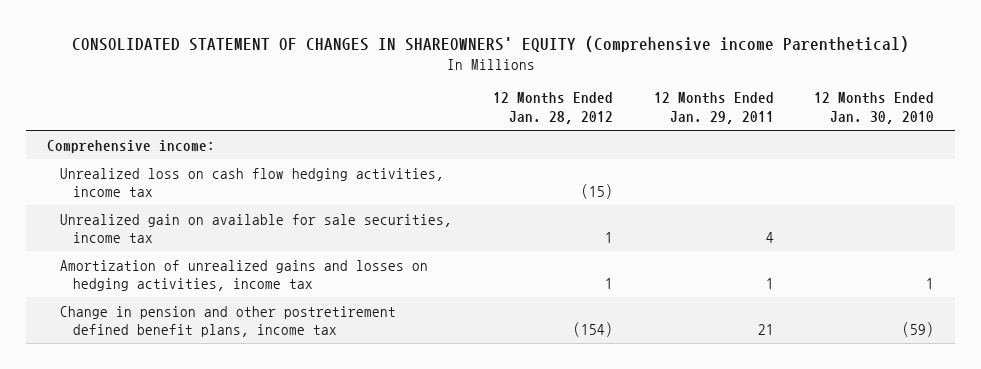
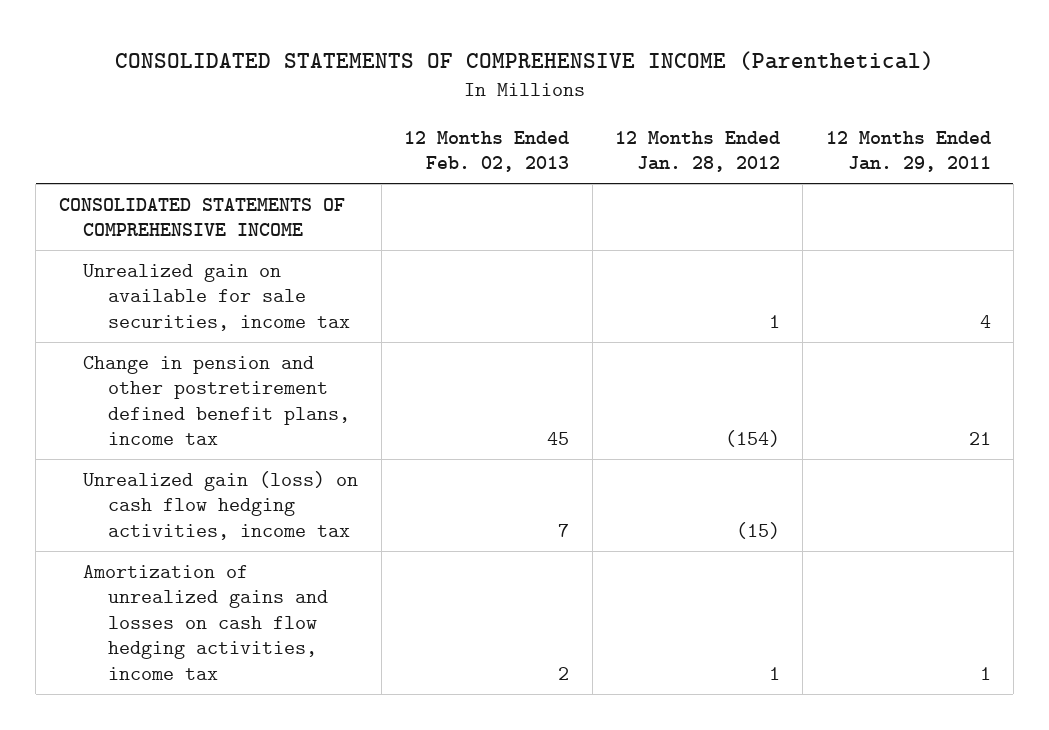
[71,36,909,53] CONSOLIDATED STATEMENT OF CHANGES IN SHAREOWNERS' EQUITY (Comprehensive income Parenthetical) -> [114,51,934,71] CONSOLIDATED STATEMENTS OF COMPREHENSIVE INCOME (Parenthetical)
[814,92,935,124] 12 Months Ended Jan. 30, 2010 -> none
none -> [404,130,570,173] 12 Months Ended Feb. 02, 2013
[46,139,215,153] Comprehensive income: -> none
[59,167,444,198] Unrealized loss on cash flow hedging activities, income tax -> none
none -> [58,197,345,237] CONSOLIDATED STATEMENTS OF COMPREHENSIVE INCOME
[59,259,428,292] Amortization of unrealized gains and losses on hedging activities, income tax -> none
none -> [83,470,359,540] Unrealized gain (loss) on cash flow hedging activities, income tax
none -> [83,564,329,680] Amortization of unrealized gains and losses on cash flow hedging activities, income tax

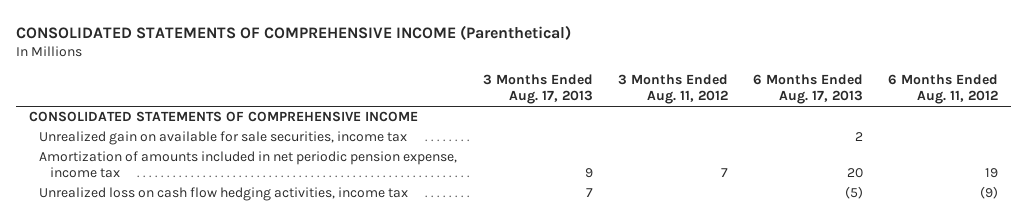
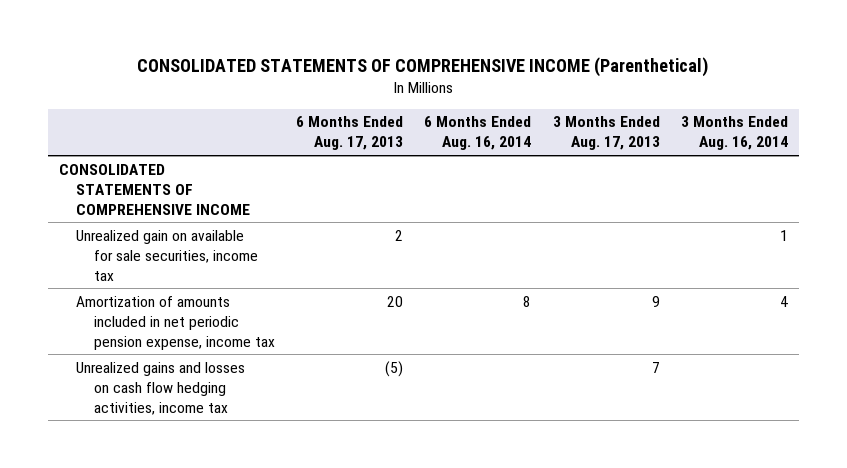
[617,74,728,105] 3 Months Ended Aug. 11, 2012 -> none
[888,74,999,105] 6 Months Ended Aug. 11, 2012 -> none
none -> [424,116,532,151] 6 Months Ended Aug. 16, 2014
none -> [681,116,789,151] 3 Months Ended Aug. 16, 2014
[39,187,409,202] Unrealized loss on cash flow hedging activities, income tax -> [76,361,246,415] Unrealized gains and losses on cash flow hedging activities, income tax

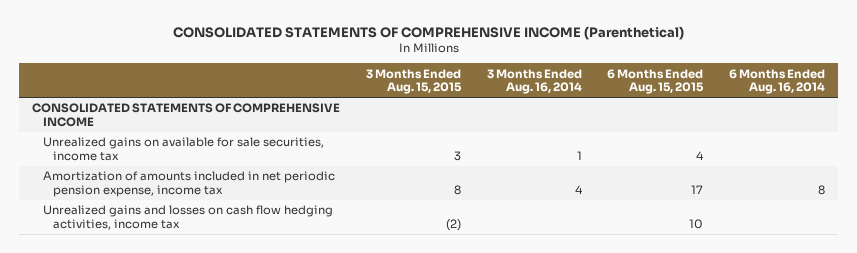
[295,116,403,151] 6 Months Ended Aug. 17, 2013 -> none
[552,116,660,151] 3 Months Ended Aug. 17, 2013 -> none
none -> [365,68,462,95] 3 Months Ended Aug. 15, 2015
none -> [607,68,705,95] 6 Months Ended Aug. 15, 2015
[76,229,258,281] Unrealized gain on available for sale securities, income tax -> [42,137,324,161] Unrealized gains on available for sale securities, income tax

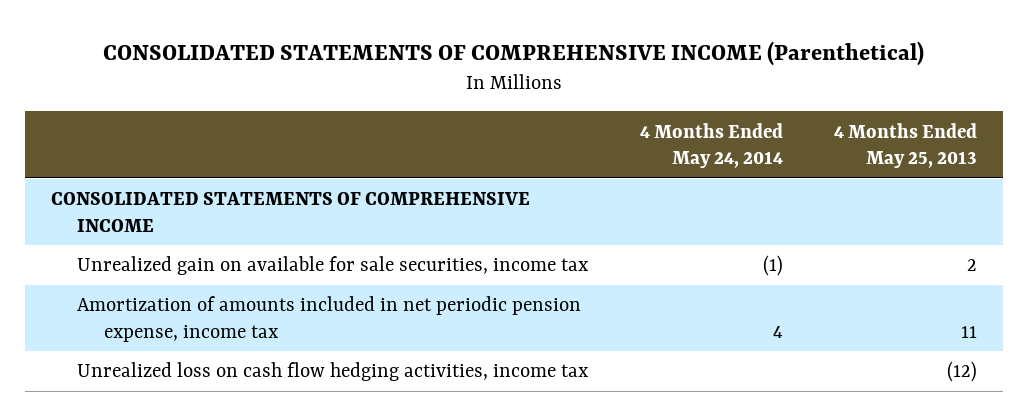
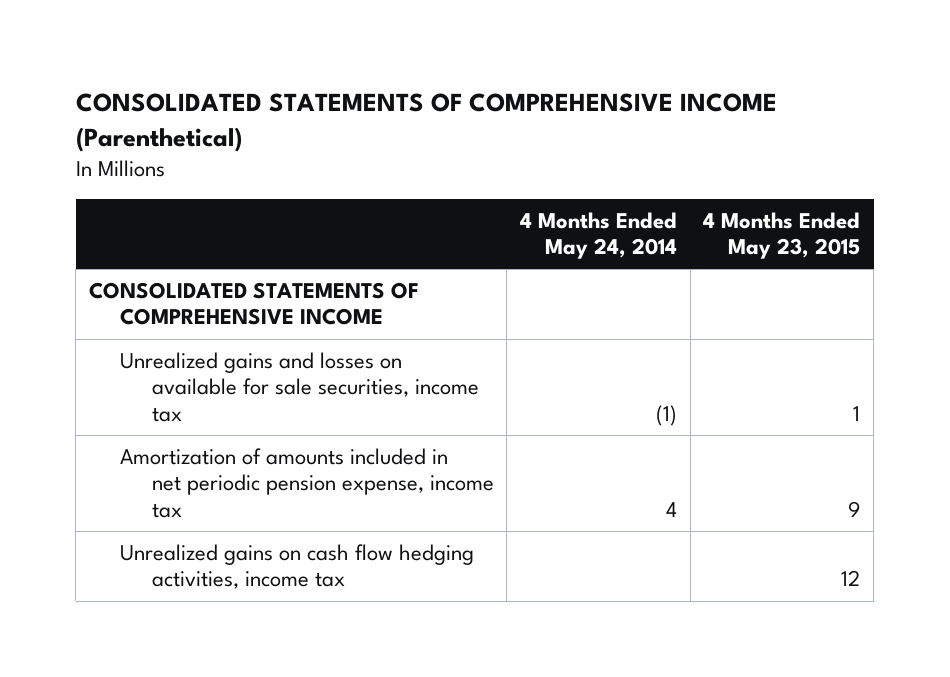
[834,122,978,169] 4 Months Ended May 25, 2013 -> none
none -> [703,211,861,259] 4 Months Ended May 23, 2015
[77,256,589,276] Unrealized gain on available for sale securities, income tax -> [120,352,479,422] Unrealized gains and losses on available for sale securities, income tax
[77,362,589,382] Unrealized loss on cash flow hedging activities, income tax -> [120,544,475,590] Unrealized gains on cash flow hedging activities, income tax

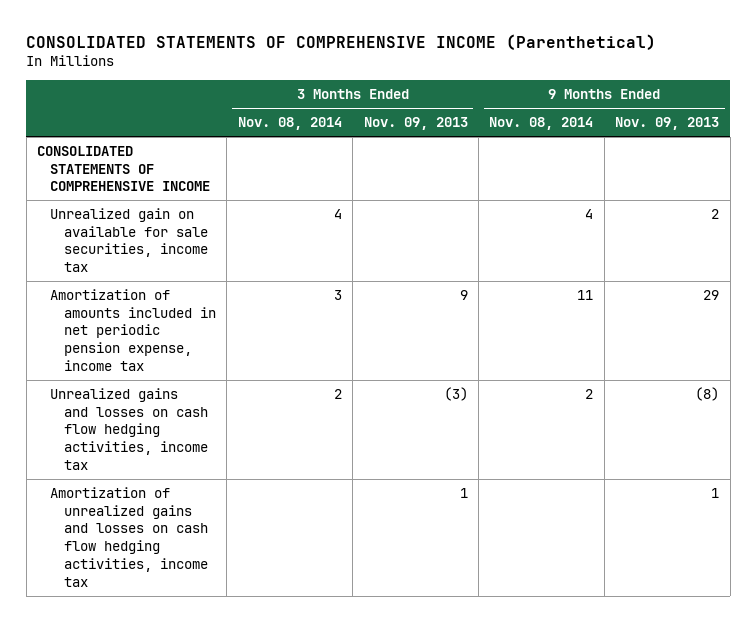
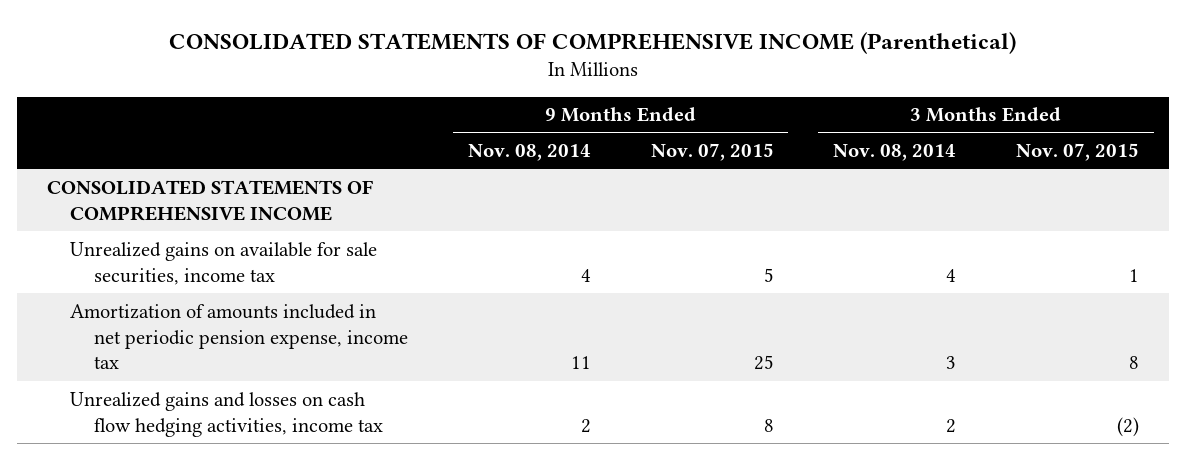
[363,117,468,131] Nov. 09, 2013 -> none
[615,117,720,131] Nov. 09, 2013 -> none
none -> [650,142,774,161] Nov. 07, 2015
none -> [1015,142,1139,161] Nov. 07, 2015
[50,208,208,273] Unrealized gain on available for sale securities, income tax -> [70,241,378,285] Unrealized gains on available for sale securities, income tax
[50,487,208,587] Amortization of unrealized gains and losses on cash flow hedging activities, income tax -> none

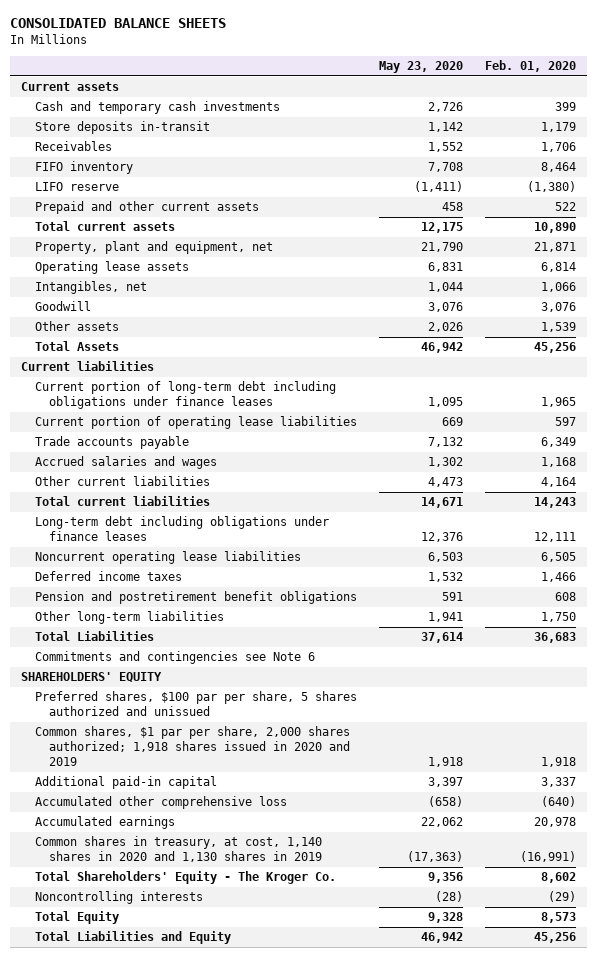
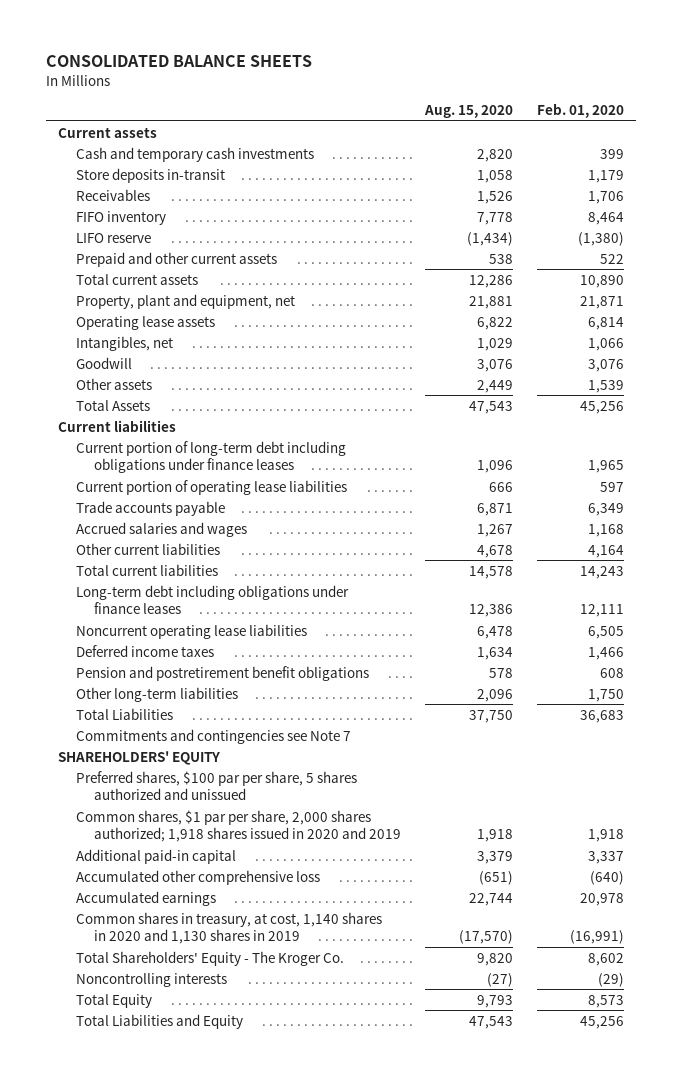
[379,61,464,74] May 23, 2020 -> none
none -> [424,105,514,119] Aug. 15, 2020
[35,651,316,665] Commitments and contingencies see Note 6 -> [76,728,352,744] Commitments and contingencies see Note 7

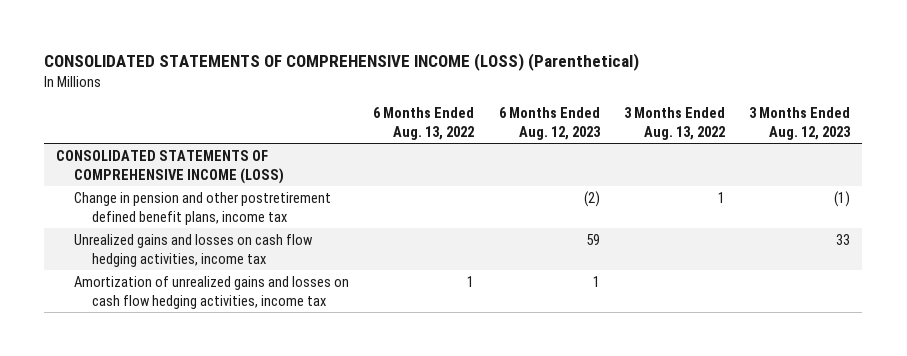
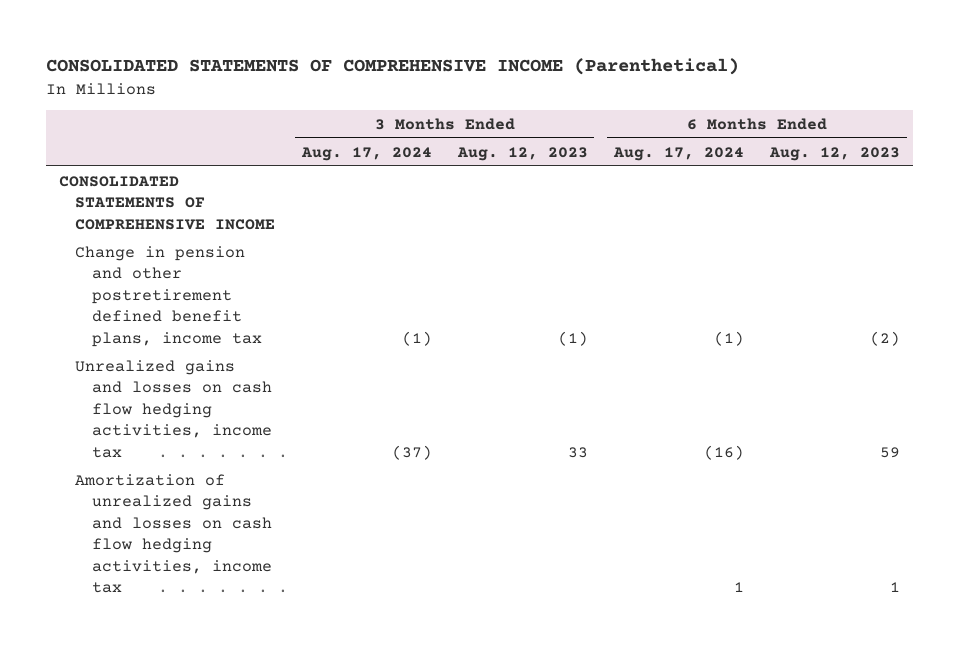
[44,52,640,71] CONSOLIDATED STATEMENTS OF COMPREHENSIVE INCOME (LOSS) (Parenthetical) -> [45,58,739,76] CONSOLIDATED STATEMENTS OF COMPREHENSIVE INCOME (Parenthetical)
[373,106,475,140] 6 Months Ended Aug. 13, 2022 -> none
[623,106,725,140] 3 Months Ended Aug. 13, 2022 -> none
none -> [300,146,432,161] Aug. 17, 2024
none -> [612,146,744,161] Aug. 17, 2024
[56,149,285,184] CONSOLIDATED STATEMENTS OF COMPREHENSIVE INCOME (LOSS) -> [58,175,276,230] CONSOLIDATED STATEMENTS OF COMPREHENSIVE INCOME

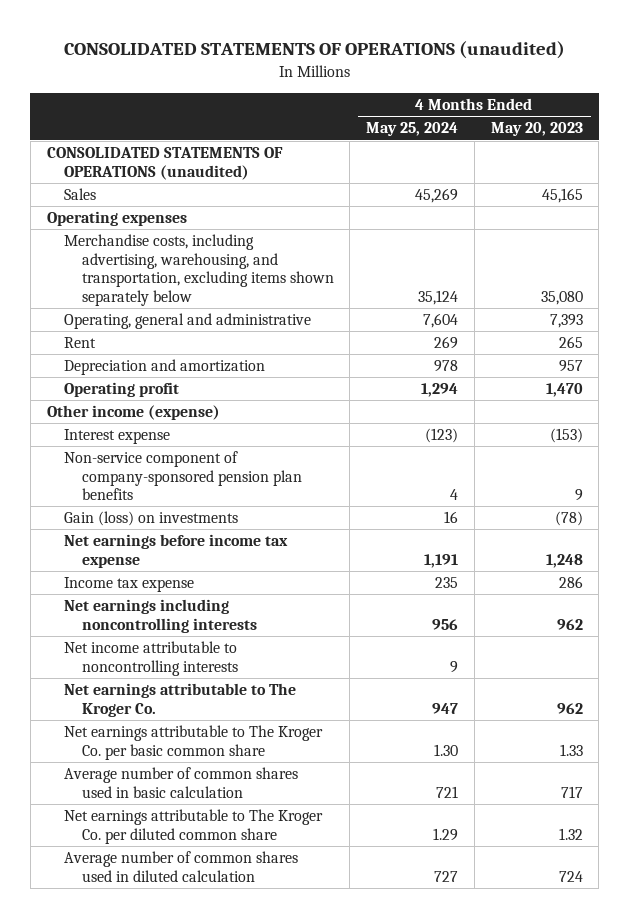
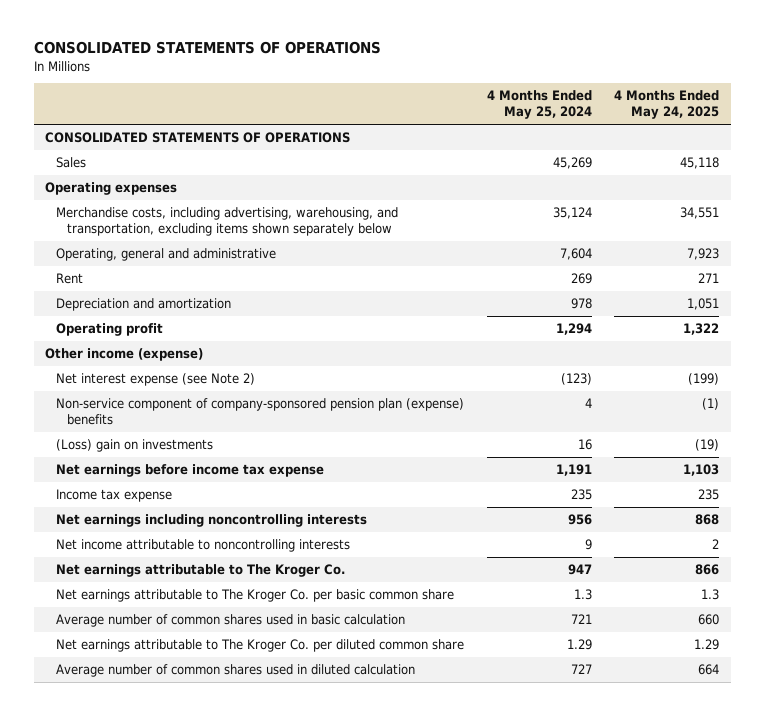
[63,41,565,60] CONSOLIDATED STATEMENTS OF OPERATIONS (unaudited) -> [33,41,381,55] CONSOLIDATED STATEMENTS OF OPERATIONS
[490,122,583,137] May 20, 2023 -> none
none -> [614,90,720,120] 4 Months Ended May 24, 2025
[46,147,283,180] CONSOLIDATED STATEMENTS OF OPERATIONS (unaudited) -> [45,131,351,143] CONSOLIDATED STATEMENTS OF OPERATIONS
[64,429,171,445] Interest expense -> [56,372,256,386] Net interest expense (see Note 2)
[64,451,302,501] Non-service component of company-sponsored pension plan benefits -> [56,397,465,426] Non-service component of company-sponsored pension plan (expense) benefits
[64,511,239,527] Gain (loss) on investments -> [56,438,214,452] (Loss) gain on investments
[434,743,459,756] 1.30 -> [573,588,592,600] 1.3

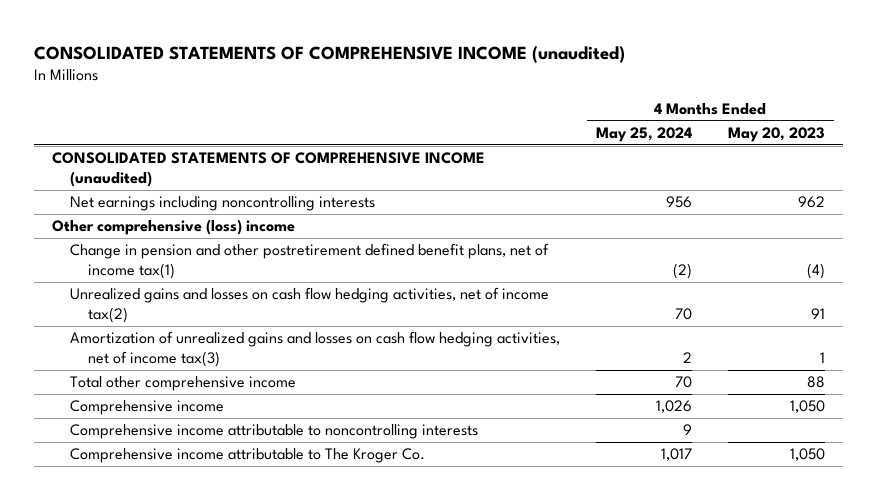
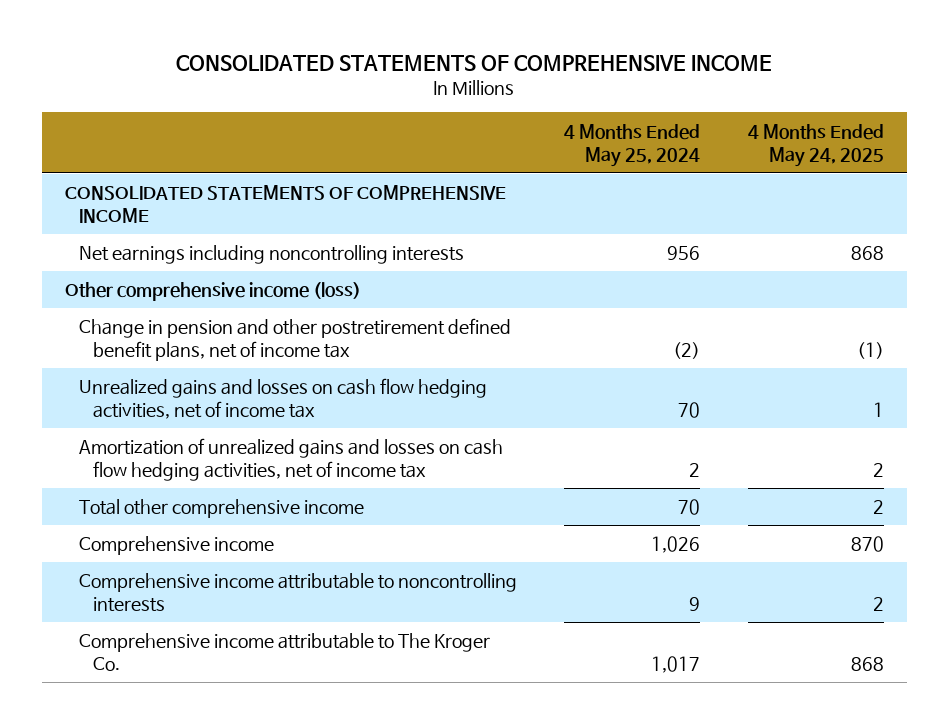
[33,45,625,63] CONSOLIDATED STATEMENTS OF COMPREHENSIVE INCOME (unaudited) -> [176,54,773,71] CONSOLIDATED STATEMENTS OF COMPREHENSIVE INCOME
[727,126,825,142] May 20, 2023 -> none
none -> [747,123,884,167] 4 Months Ended May 24, 2025
[51,152,485,187] CONSOLIDATED STATEMENTS OF COMPREHENSIVE INCOME (unaudited) -> [65,185,507,224] CONSOLIDATED STATEMENTS OF COMPREHENSIVE INCOME
[51,219,295,236] Other comprehensive (loss) income -> [65,282,362,302] Other comprehensive income (loss)
[69,243,549,279] Change in pension and other postretirement defined benefit plans, net of income tax(1) -> [79,318,512,362] Change in pension and other postretirement defined benefit plans, net of income tax
[69,287,549,323] Unrealized gains and losses on cash flow hedging activities, net of income tax(2) -> [79,378,488,420] Unrealized gains and losses on cash flow hedging activities, net of income tax
[69,331,560,367] Amortization of unrealized gains and losses on cash flow hedging activities, net of income tax(3) -> [79,438,504,482] Amortization of unrealized gains and losses on cash flow hedging activities, net of income tax

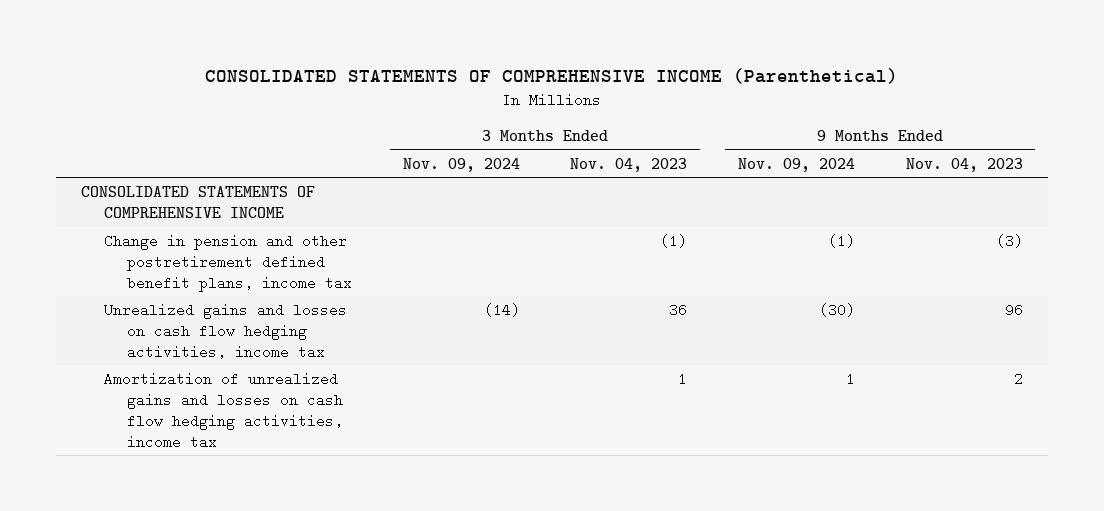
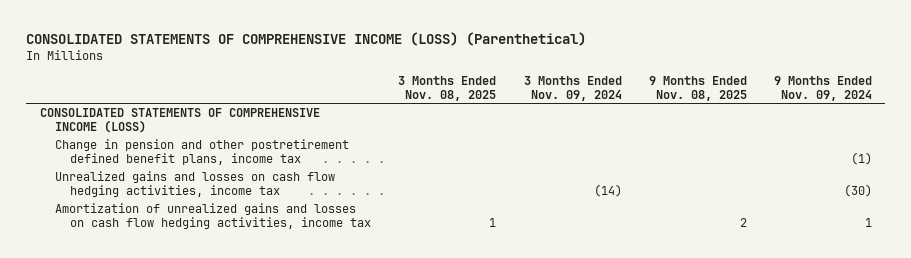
[205,68,899,85] CONSOLIDATED STATEMENTS OF COMPREHENSIVE INCOME (Parenthetical) -> [25,32,586,47] CONSOLIDATED STATEMENTS OF COMPREHENSIVE INCOME (LOSS) (Parenthetical)
[570,157,688,172] Nov. 04, 2023 -> none
[905,157,1023,172] Nov. 04, 2023 -> none
none -> [398,75,497,101] 3 Months Ended Nov. 08, 2025
none -> [648,75,747,101] 9 Months Ended Nov. 08, 2025
[81,185,316,218] CONSOLIDATED STATEMENTS OF COMPREHENSIVE INCOME -> [39,108,320,133] CONSOLIDATED STATEMENTS OF COMPREHENSIVE INCOME (LOSS)

